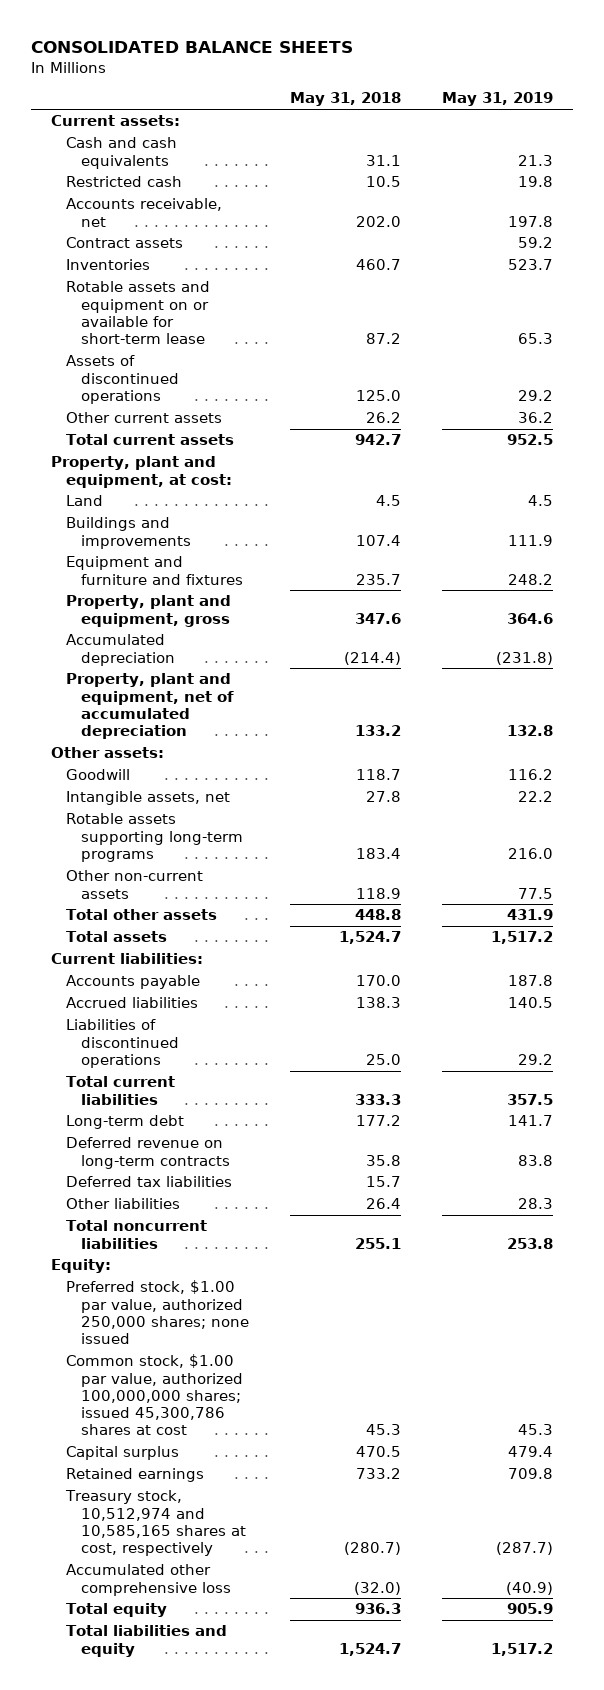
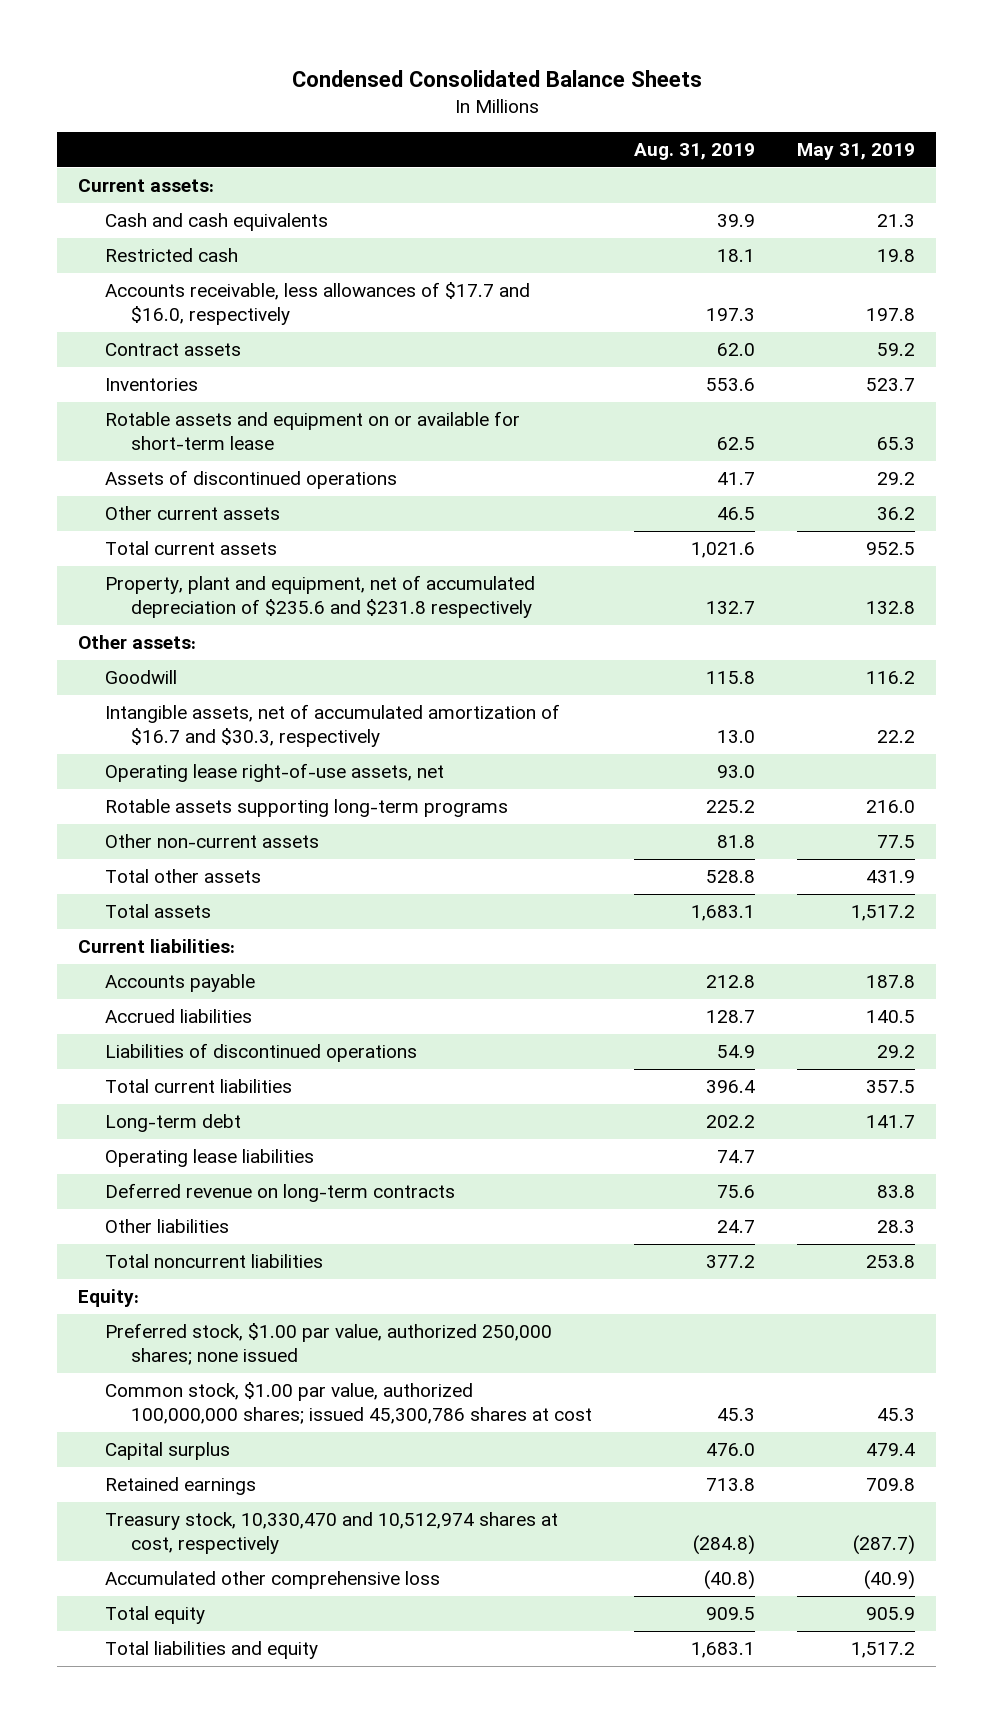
[30,41,353,54] CONSOLIDATED BALANCE SHEETS -> [291,69,702,87] Condensed Consolidated Balance Sheets
[289,92,401,107] May 31, 2018 -> none
none -> [634,143,756,161] Aug. 31, 2019
[66,198,223,227] Accounts receivable, net -> [104,282,530,325] Accounts receivable, less allowances of $17.7 and $16.0, respectively
[51,456,233,488] Property, plant and equipment, at cost: -> none
[66,495,104,507] Land -> none
[66,517,191,549] Buildings and improvements -> none
[66,556,243,585] Equipment and furniture and fixtures -> none
[66,595,232,627] Property, plant and equipment, gross -> none
[66,634,175,666] Accumulated depreciation -> none
[66,673,234,740] Property, plant and equipment, net of accumulated depreciation -> [104,575,535,618] Property, plant and equipment, net of accumulated depreciation of $235.6 and $231.8 respectively
[66,791,231,806] Intangible assets, net -> [104,704,560,747] Intangible assets, net of accumulated amortization of $16.7 and $30.3, respectively
none -> [104,763,444,783] Operating lease right-of-use assets, net
none -> [104,1149,314,1168] Operating lease liabilities
[66,1176,233,1188] Deferred tax liabilities -> none
[65,1490,246,1557] Treasury stock, 10,512,974 and 10,585,165 shares at cost, respectively -> [104,1512,558,1554] Treasury stock, 10,330,470 and 10,512,974 shares at cost, respectively

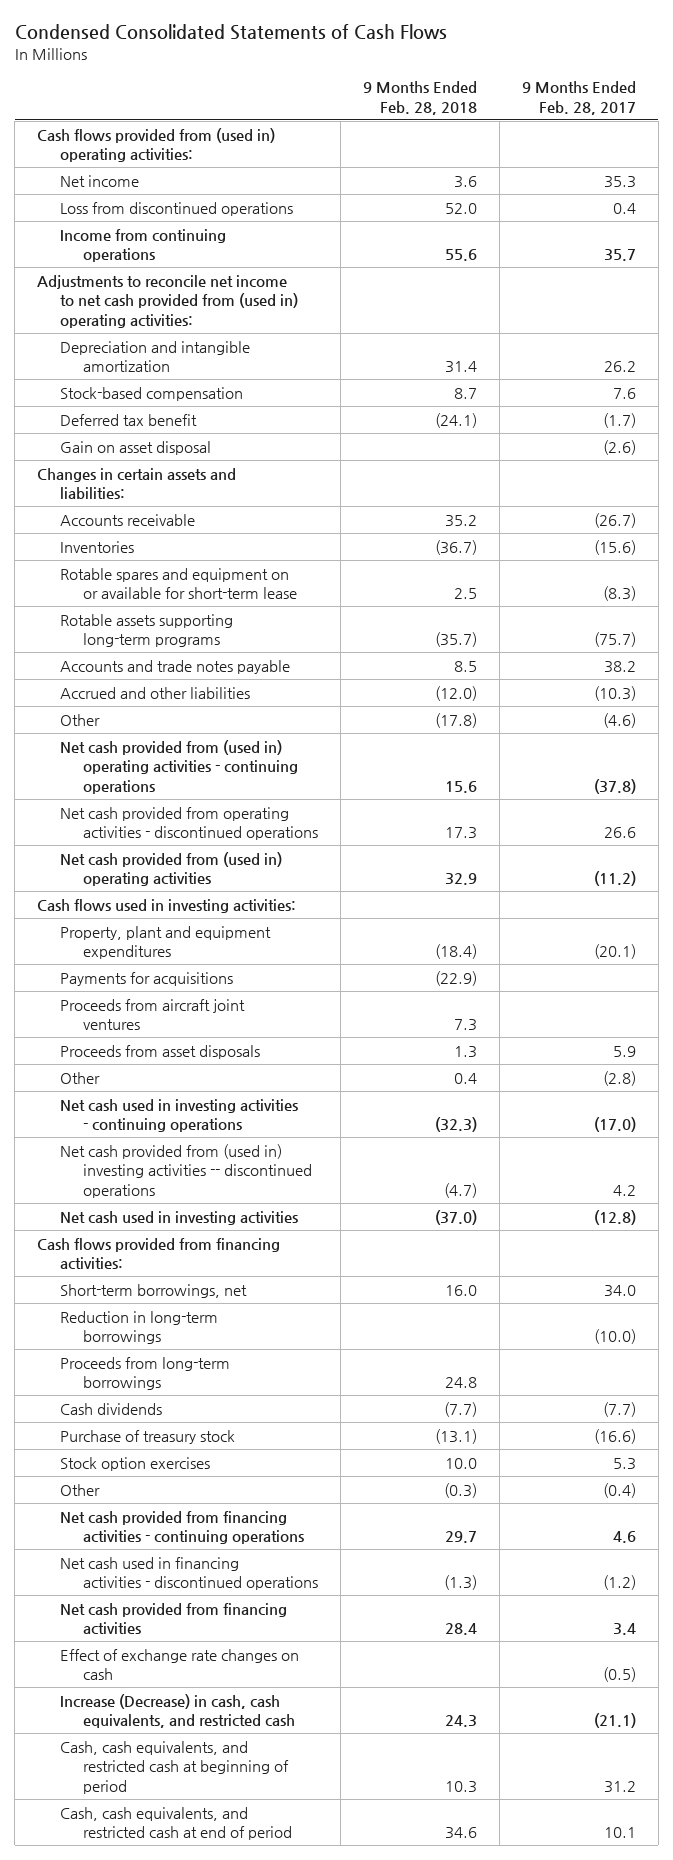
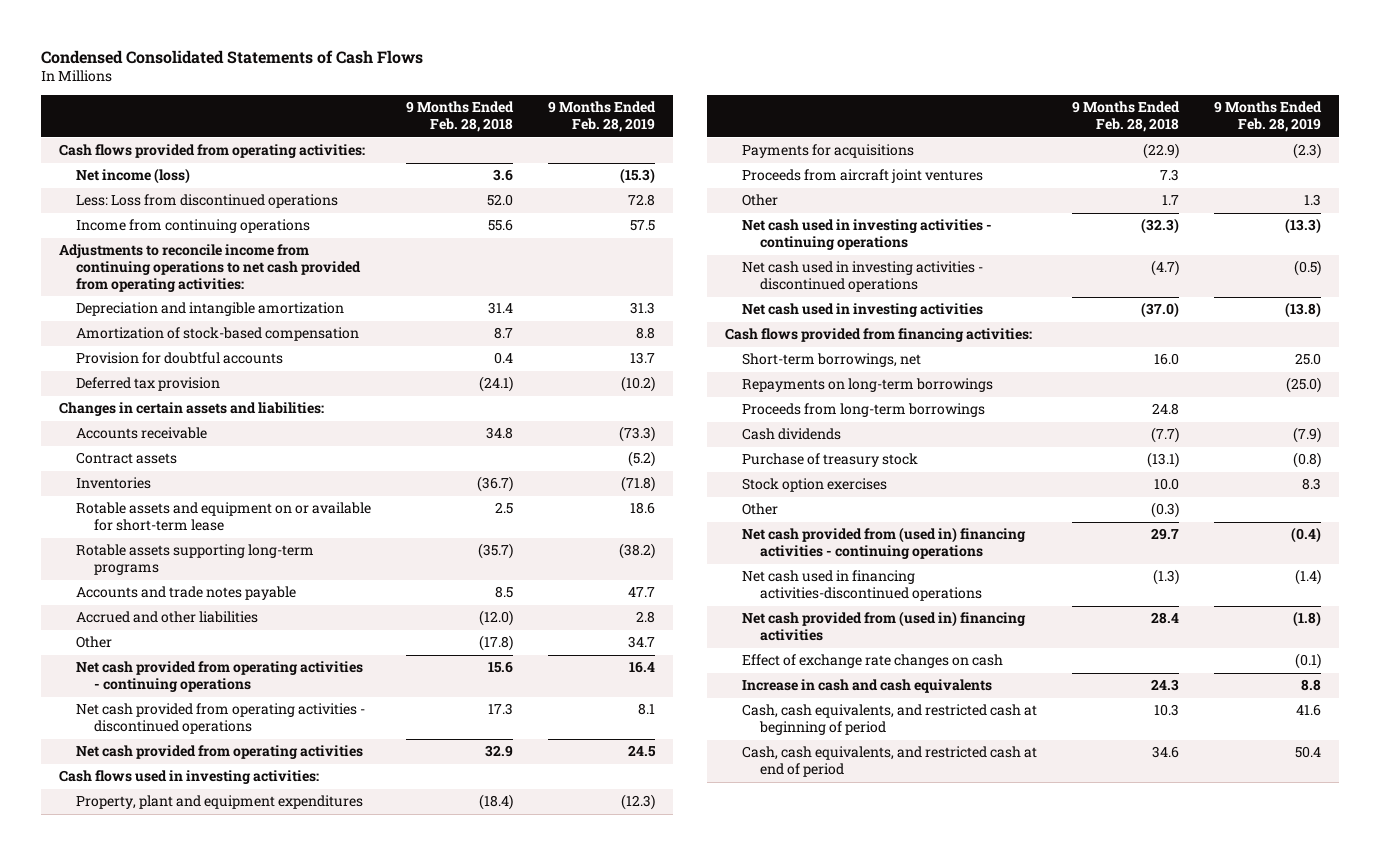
[521,81,636,115] 9 Months Ended Feb. 28, 2017 -> none
none -> [548,101,657,133] 9 Months Ended Feb. 28, 2019
[37,127,276,163] Cash flows provided from (used in) operating activities: -> [58,144,365,159] Cash flows provided from operating activities:
[60,174,140,187] Net income -> [76,168,191,185] Net income (loss)
[60,201,294,216] Loss from discontinued operations -> [76,194,339,209] Less: Loss from discontinued operations
[37,274,299,328] Adjustments to reconcile net income to net cash provided from (used in) operating activities: -> [58,244,362,293] Adjustments to reconcile income from continuing operations to net cash provided from operating activities:
[60,440,212,455] Gain on asset disposal -> none
[60,386,244,401] Stock-based compensation -> [76,327,360,342] Amortization of stock-based compensation
none -> [76,352,284,365] Provision for doubtful accounts
[60,413,198,426] Deferred tax benefit -> [76,377,221,392] Deferred tax provision
[444,514,477,527] 35.2 -> [486,427,514,440] 34.8
none -> [76,452,178,465] Contract assets
[60,567,298,600] Rotable spares and equipment on or available for short-term lease -> [76,502,372,532] Rotable assets and equipment on or available for short-term lease
[60,739,299,794] Net cash provided from (used in) operating activities - continuing operations -> [76,661,364,693] Net cash provided from operating activities - continuing operations
[60,851,283,887] Net cash provided from (used in) operating activities -> [76,745,364,760] Net cash provided from operating activities
[60,1044,261,1059] Proceeds from asset disposals -> none
[453,1072,477,1084] 0.4 -> [1162,195,1180,206] 1.7
[60,1143,313,1198] Net cash provided from (used in) investing activities -- discontinued operations -> [742,261,984,293] Net cash used in investing activities - discontinued operations
[60,1310,219,1345] Reduction in long-term borrowings -> [742,378,994,393] Repayments on long-term borrowings
[60,1510,305,1545] Net cash provided from financing activities - continuing operations -> [742,527,1027,560] Net cash provided from (used in) financing activities - continuing operations
[60,1556,319,1591] Net cash used in financing activities - discontinued operations -> [742,570,982,602] Net cash used in financing activities-discontinued operations
[60,1602,288,1635] Net cash provided from financing activities -> [742,611,1027,642] Net cash provided from (used in) financing activities
[60,1693,296,1729] Increase (Decrease) in cash, cash equivalents, and restricted cash -> [742,679,993,694] Increase in cash and cash equivalents

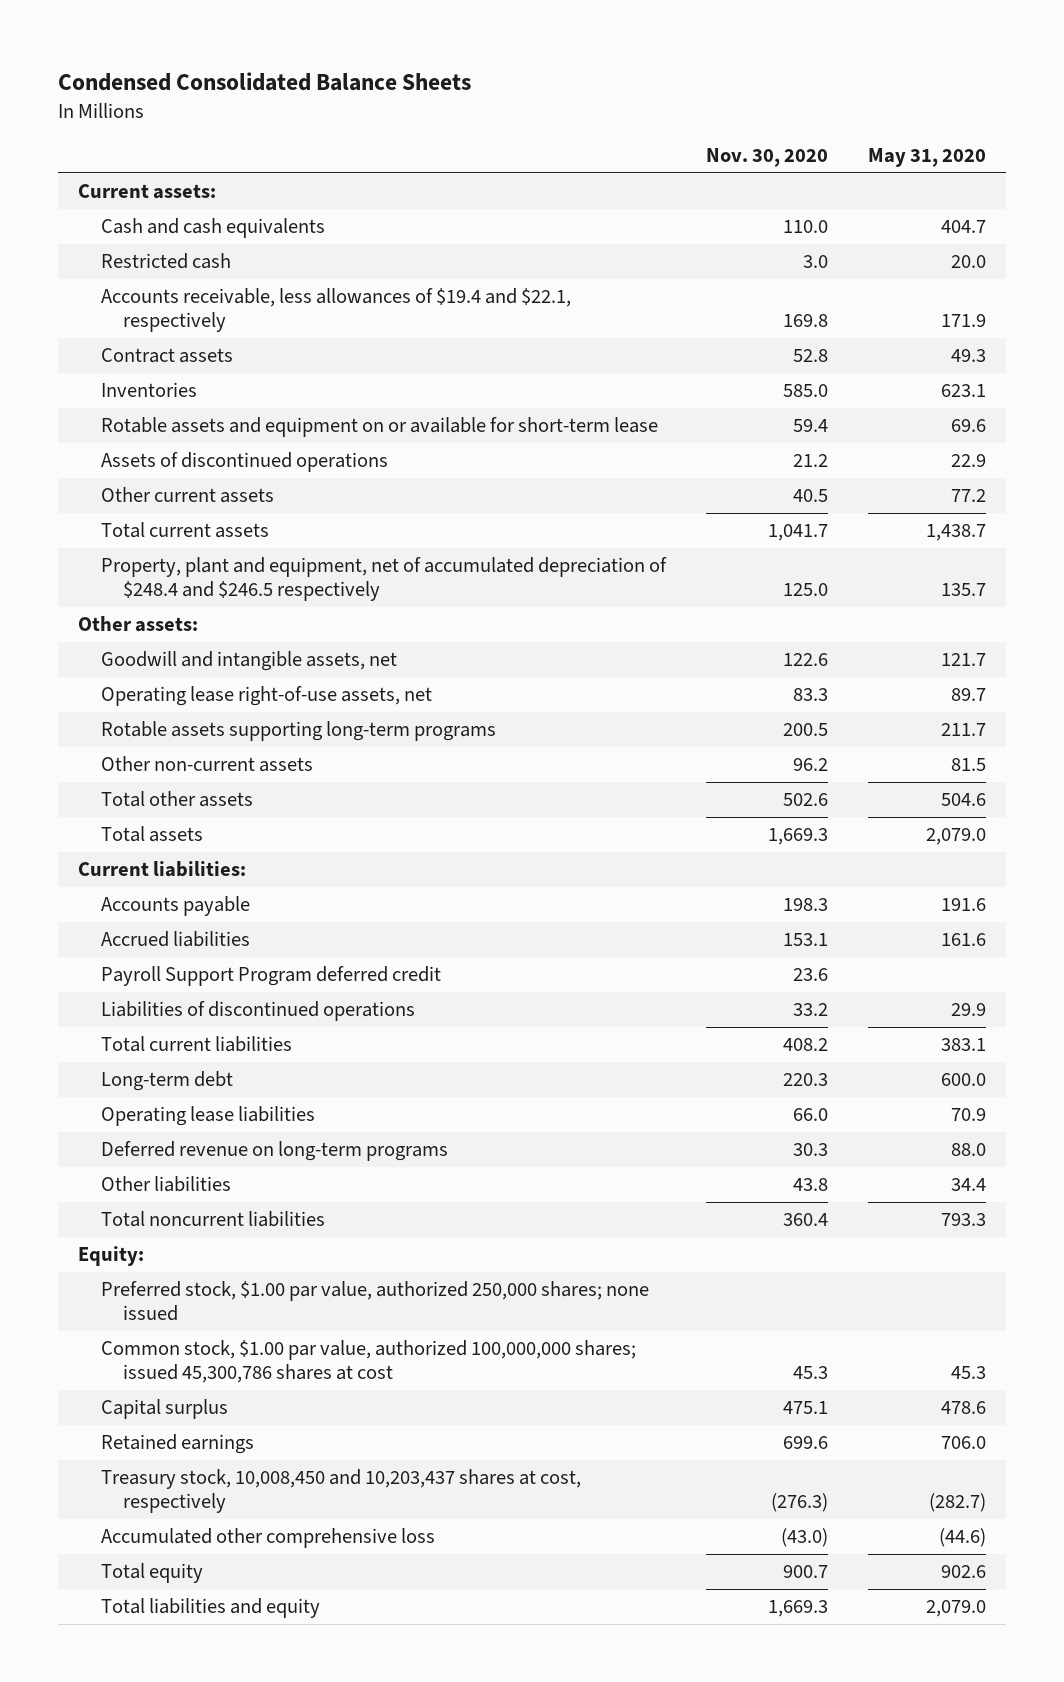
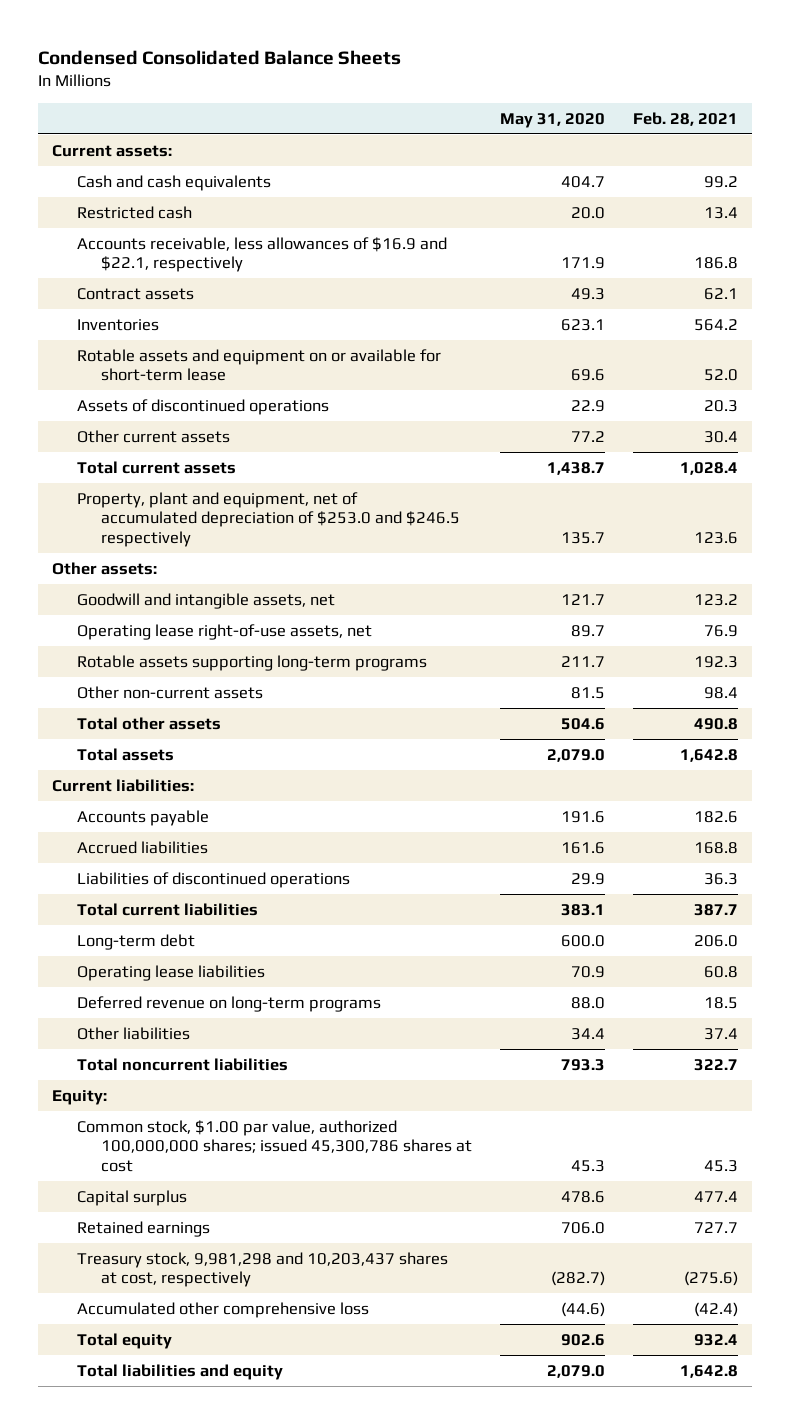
[705,148,828,168] Nov. 30, 2020 -> none
none -> [633,111,739,126] Feb. 28, 2021
[100,288,571,333] Accounts receivable, less allowances of $19.4 and $22.1, respectively -> [76,236,447,273] Accounts receivable, less allowances of $16.9 and $22.1, respectively
[100,557,667,602] Property, plant and equipment, net of accumulated depreciation of $248.4 and $246.5 respectively -> [76,491,461,547] Property, plant and equipment, net of accumulated depreciation of $253.0 and $246.5 respectively
[100,966,441,987] Payroll Support Program deferred credit -> none
[100,1281,649,1322] Preferred stock, $1.00 par value, authorized 250,000 shares; none issued -> none
[100,1469,581,1514] Treasury stock, 10,008,450 and 10,203,437 shares at cost, respectively -> [76,1251,448,1288] Treasury stock, 9,981,298 and 10,203,437 shares at cost, respectively

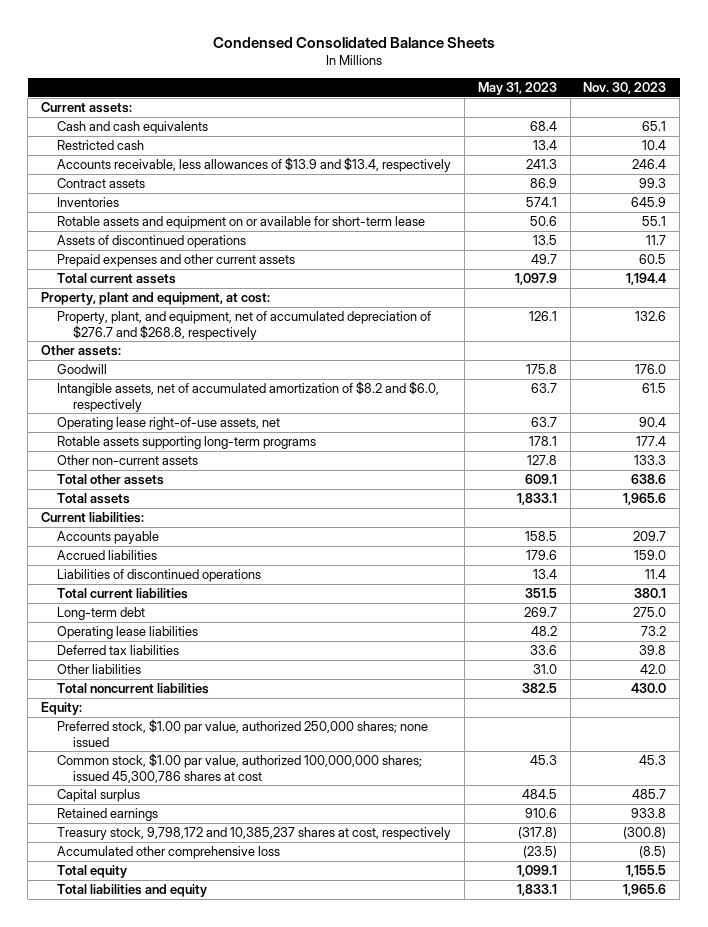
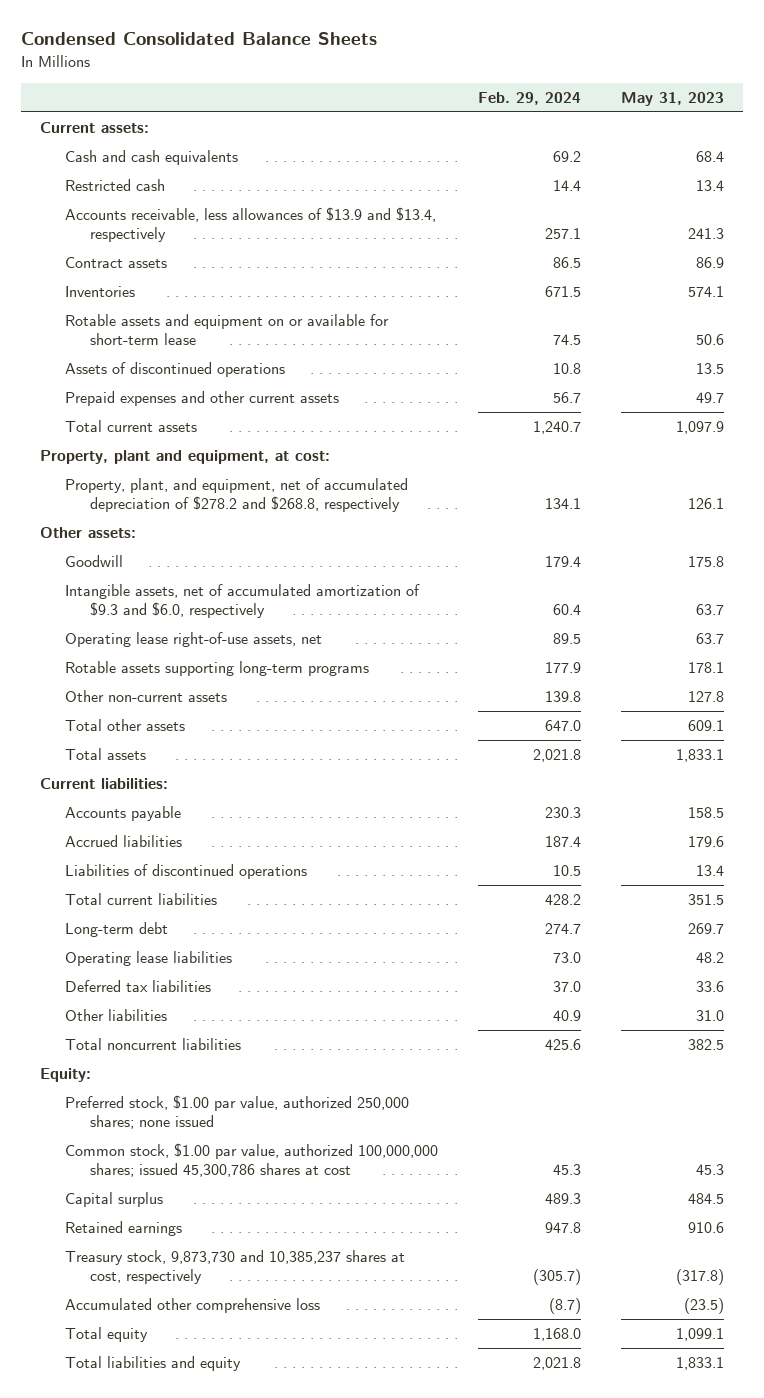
[583,82,667,95] Nov. 30, 2023 -> none
none -> [477,91,581,105] Feb. 29, 2024
[57,311,432,340] Property, plant, and equipment, net of accumulated depreciation of $276.7 and $268.8, respectively -> [65,478,409,512] Property, plant, and equipment, net of accumulated depreciation of $278.2 and $268.8, respectively
[57,381,440,412] Intangible assets, net of accumulated amortization of $8.2 and $6.0, respectively -> [65,584,421,618] Intangible assets, net of accumulated amortization of $9.3 and $6.0, respectively
[57,827,452,841] Treasury stock, 9,798,172 and 10,385,237 shares at cost, respectively -> [65,1250,406,1284] Treasury stock, 9,873,730 and 10,385,237 shares at cost, respectively

